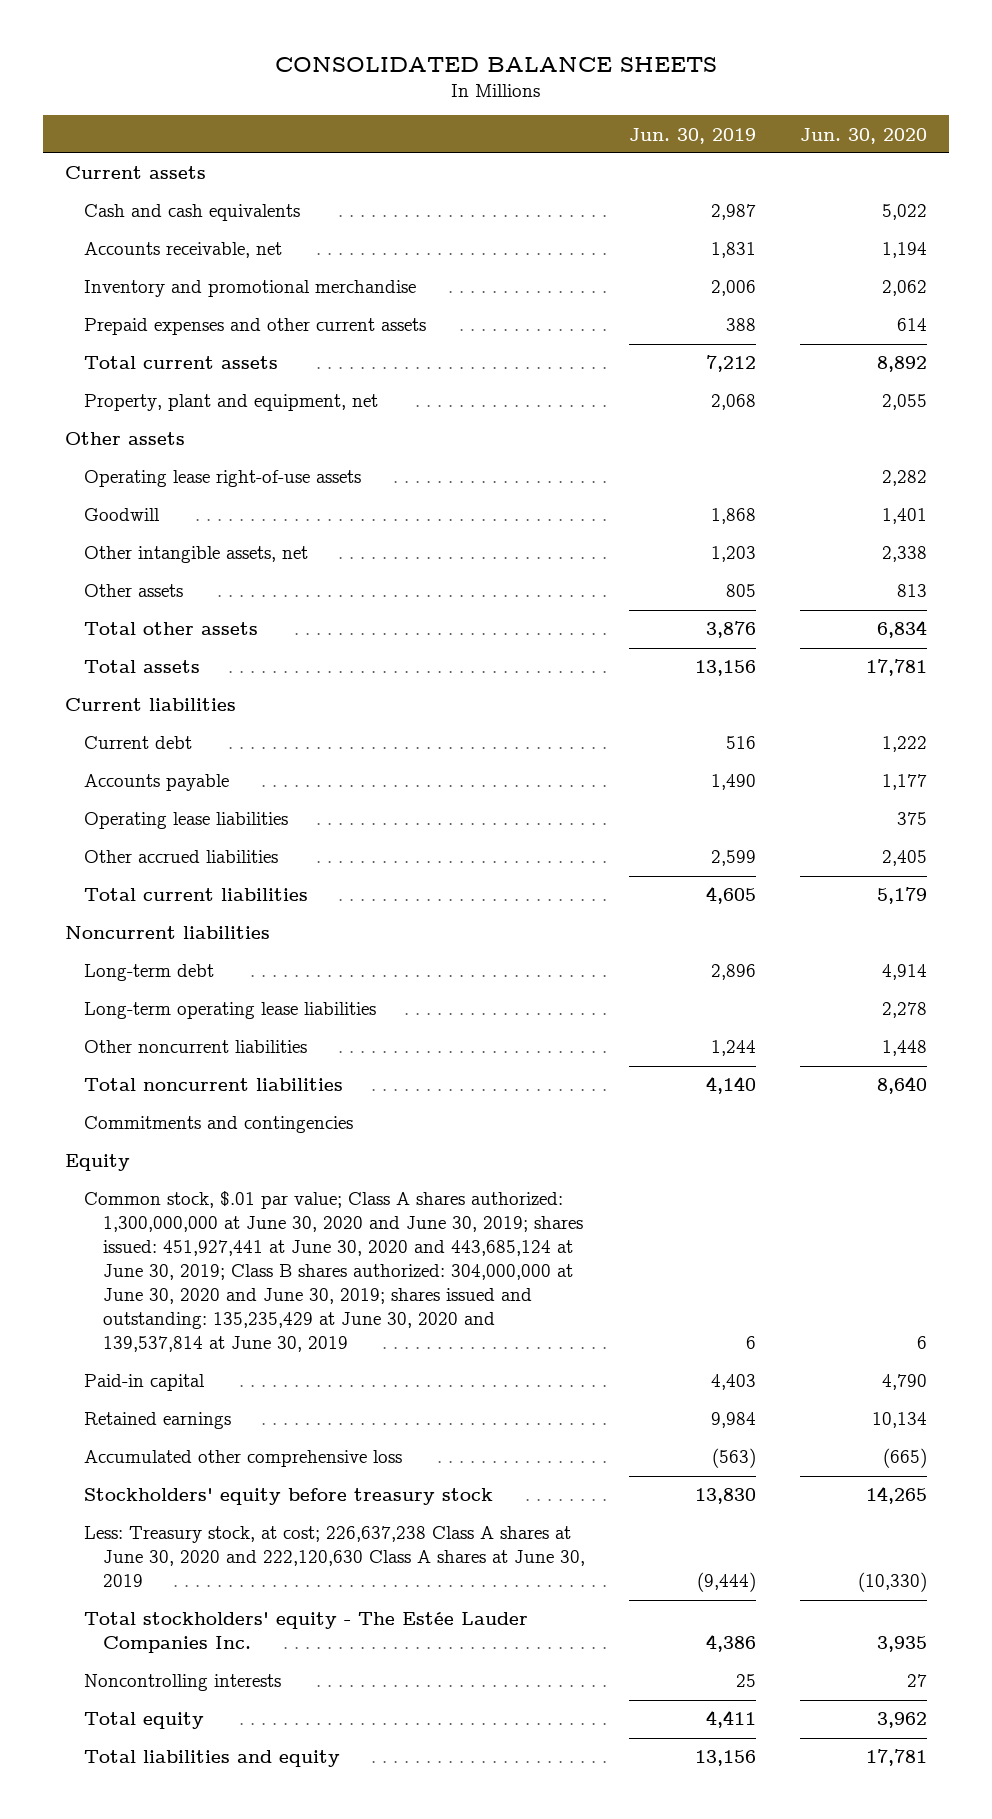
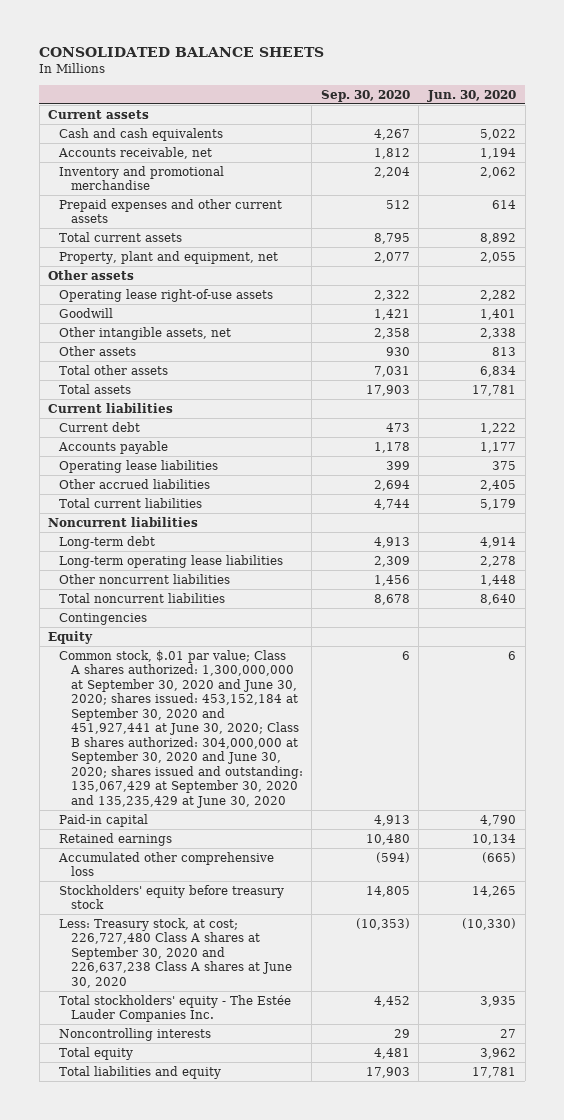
[629,127,757,144] Jun. 30, 2019 -> none
none -> [320,89,410,102] Sep. 30, 2020
[84,1116,354,1134] Commitments and contingencies -> [59,612,148,625] Contingencies
[84,1191,584,1353] Common stock, $.01 par value; Class A shares authorized: 1,300,000,000 at June 30, 2020 and June 30, 2019; shares issued: 451,927,441 at June 30, 2020 and 443,685,124 at June 30, 2019; Class B shares authorized: 304,000,000 at June 30, 2020 and June 30, 2019; shares issued and outstanding: 135,235,429 at June 30, 2020 and 139,537,814 at June 30, 2019 -> [59,649,303,808] Common stock, $.01 par value; Class A shares authorized: 1,300,000,000 at September 30, 2020 and June 30, 2020; shares issued: 453,152,184 at September 30, 2020 and 451,927,441 at June 30, 2020; Class B shares authorized: 304,000,000 at September 30, 2020 and June 30, 2020; shares issued and outstanding: 135,067,429 at September 30, 2020 and 135,235,429 at June 30, 2020
[84,1526,586,1588] Less: Treasury stock, at cost; 226,637,238 Class A shares at June 30, 2020 and 222,120,630 Class A shares at June 30, 2019 -> [59,917,292,988] Less: Treasury stock, at cost; 226,727,480 Class A shares at September 30, 2020 and 226,637,238 Class A shares at June 30, 2020

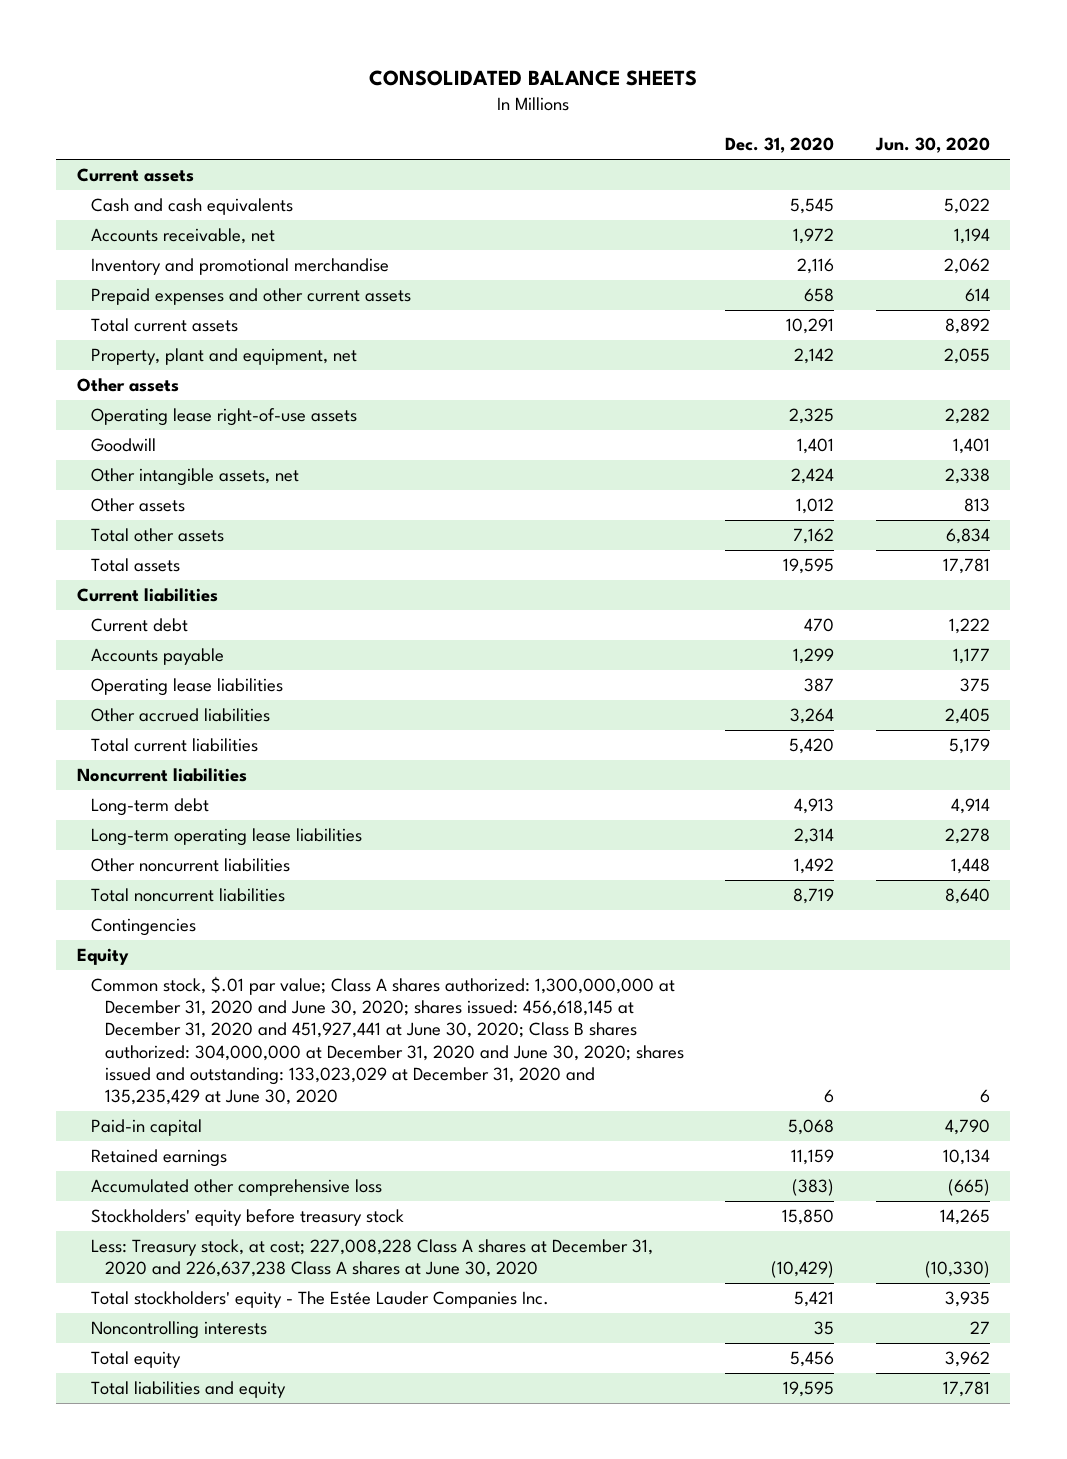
[320,89,410,102] Sep. 30, 2020 -> none
none -> [725,137,835,154] Dec. 31, 2020
[59,649,303,808] Common stock, $.01 par value; Class A shares authorized: 1,300,000,000 at September 30, 2020 and June 30, 2020; shares issued: 453,152,184 at September 30, 2020 and 451,927,441 at June 30, 2020; Class B shares authorized: 304,000,000 at September 30, 2020 and June 30, 2020; shares issued and outstanding: 135,067,429 at September 30, 2020 and 135,235,429 at June 30, 2020 -> [90,976,684,1105] Common stock, $.01 par value; Class A shares authorized: 1,300,000,000 at December 31, 2020 and June 30, 2020; shares issued: 456,618,145 at December 31, 2020 and 451,927,441 at June 30, 2020; Class B shares authorized: 304,000,000 at December 31, 2020 and June 30, 2020; shares issued and outstanding: 133,023,029 at December 31, 2020 and 135,235,429 at June 30, 2020
[59,917,292,988] Less: Treasury stock, at cost; 226,727,480 Class A shares at September 30, 2020 and 226,637,238 Class A shares at June 30, 2020 -> [90,1239,653,1278] Less: Treasury stock, at cost; 227,008,228 Class A shares at December 31, 2020 and 226,637,238 Class A shares at June 30, 2020

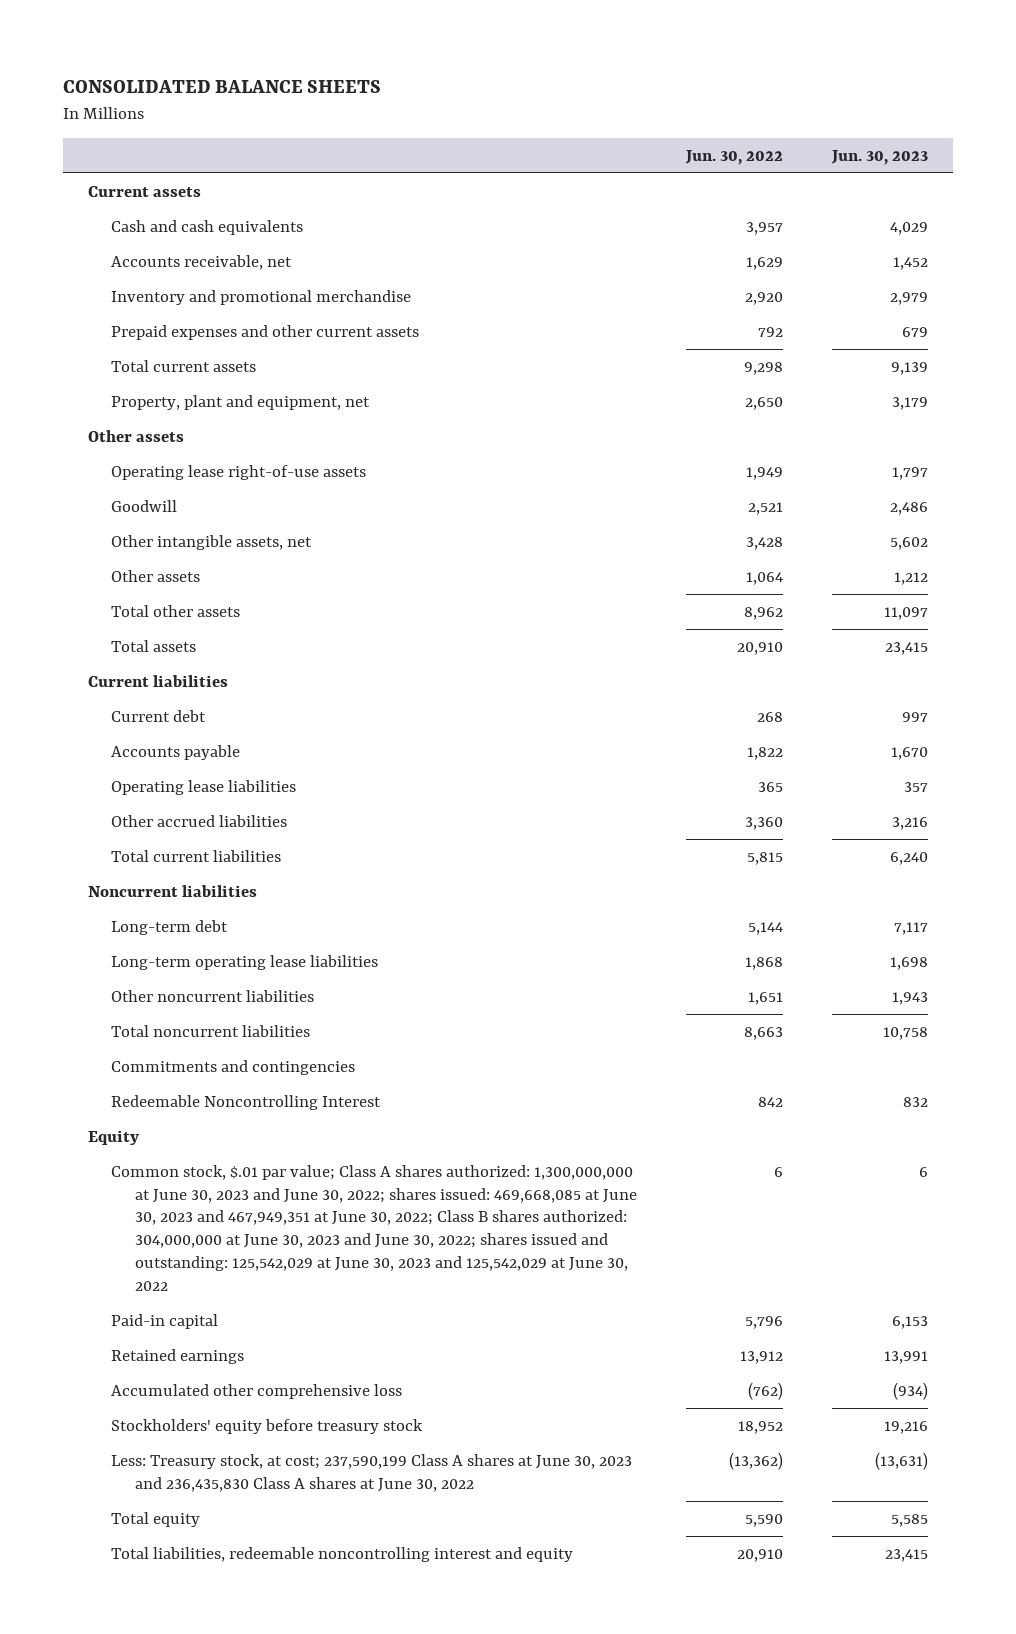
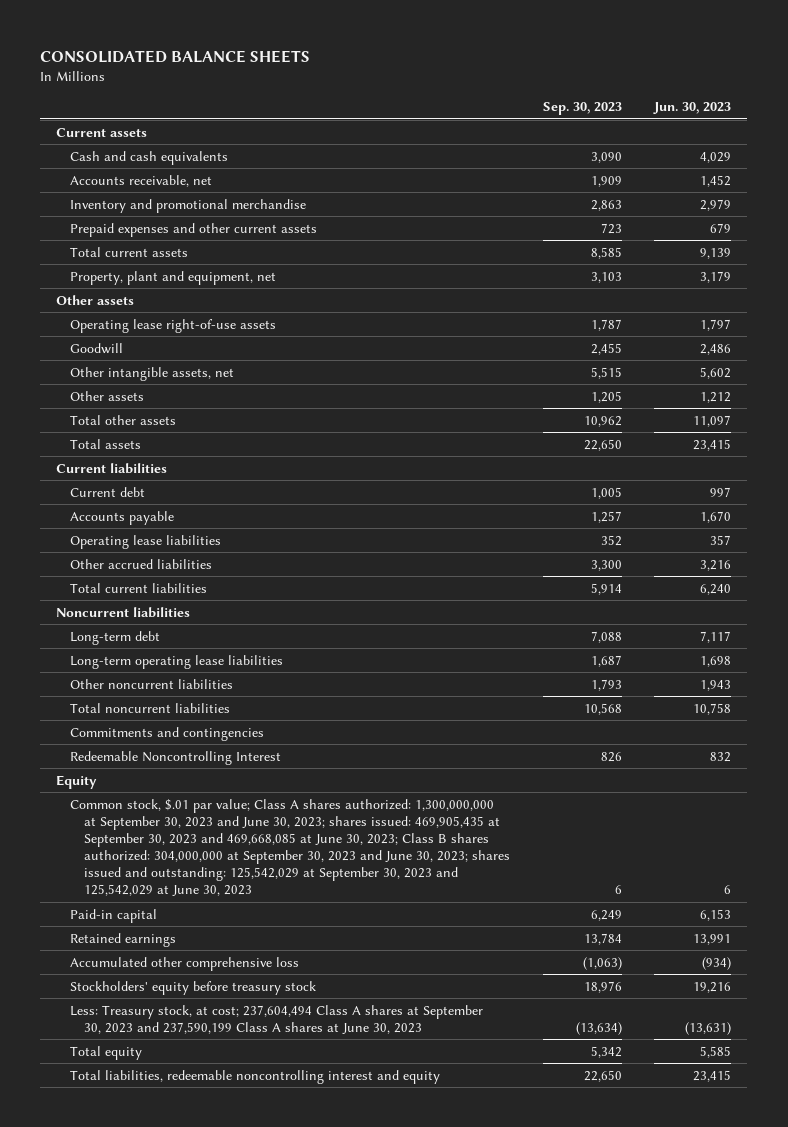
[684,149,783,165] Jun. 30, 2022 -> none
none -> [542,102,622,116] Sep. 30, 2023
[111,1164,637,1291] Common stock, $.01 par value; Class A shares authorized: 1,300,000,000 at June 30, 2023 and June 30, 2022; shares issued: 469,668,085 at June 30, 2023 and 467,949,351 at June 30, 2022; Class B shares authorized: 304,000,000 at June 30, 2023 and June 30, 2022; shares issued and outstanding: 125,542,029 at June 30, 2023 and 125,542,029 at June 30, 2022 -> [70,798,511,897] Common stock, $.01 par value; Class A shares authorized: 1,300,000,000 at September 30, 2023 and June 30, 2023; shares issued: 469,905,435 at September 30, 2023 and 469,668,085 at June 30, 2023; Class B shares authorized: 304,000,000 at September 30, 2023 and June 30, 2023; shares issued and outstanding: 125,542,029 at September 30, 2023 and 125,542,029 at June 30, 2023
[111,1453,633,1492] Less: Treasury stock, at cost; 237,590,199 Class A shares at June 30, 2023 and 236,435,830 Class A shares at June 30, 2022 -> [70,1004,484,1034] Less: Treasury stock, at cost; 237,604,494 Class A shares at September 30, 2023 and 237,590,199 Class A shares at June 30, 2023

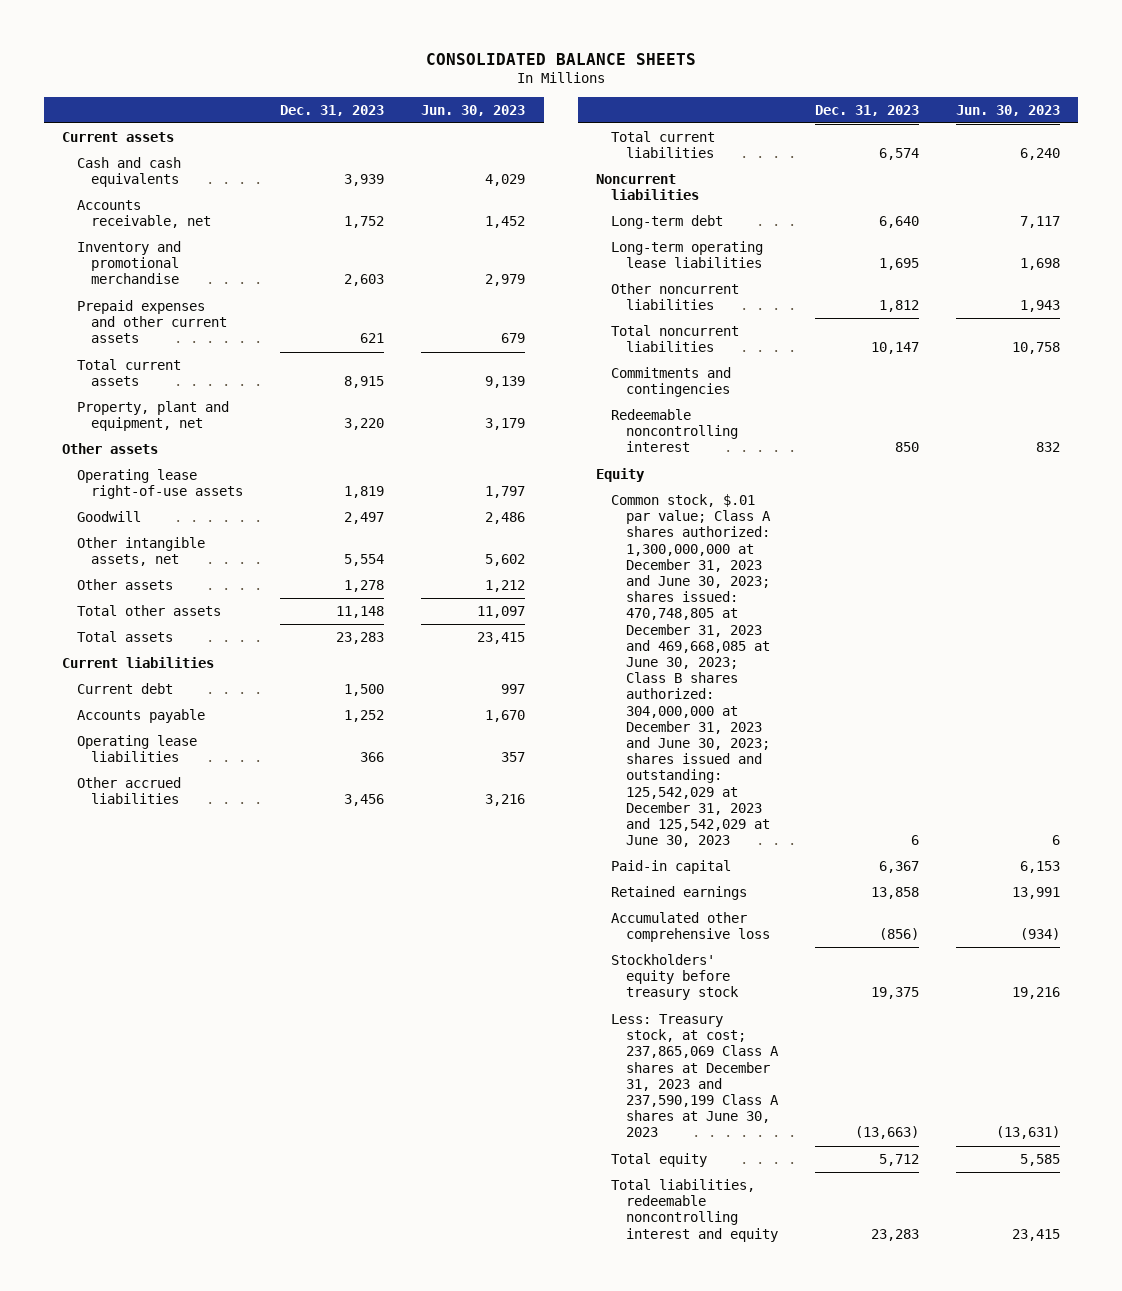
[542,102,622,116] Sep. 30, 2023 -> none
none -> [280,104,385,116] Dec. 31, 2023
[70,750,282,765] Redeemable Noncontrolling Interest -> [610,409,738,453] Redeemable noncontrolling interest
[70,798,511,897] Common stock, $.01 par value; Class A shares authorized: 1,300,000,000 at September 30, 2023 and June 30, 2023; shares issued: 469,905,435 at September 30, 2023 and 469,668,085 at June 30, 2023; Class B shares authorized: 304,000,000 at September 30, 2023 and June 30, 2023; shares issued and outstanding: 125,542,029 at September 30, 2023 and 125,542,029 at June 30, 2023 -> [610,494,771,848] Common stock, $.01 par value; Class A shares authorized: 1,300,000,000 at December 31, 2023 and June 30, 2023; shares issued: 470,748,805 at December 31, 2023 and 469,668,085 at June 30, 2023; Class B shares authorized: 304,000,000 at December 31, 2023 and June 30, 2023; shares issued and outstanding: 125,542,029 at December 31, 2023 and 125,542,029 at June 30, 2023
[70,1004,484,1034] Less: Treasury stock, at cost; 237,604,494 Class A shares at September 30, 2023 and 237,590,199 Class A shares at June 30, 2023 -> [610,1014,779,1138] Less: Treasury stock, at cost; 237,865,069 Class A shares at December 31, 2023 and 237,590,199 Class A shares at June 30, 2023

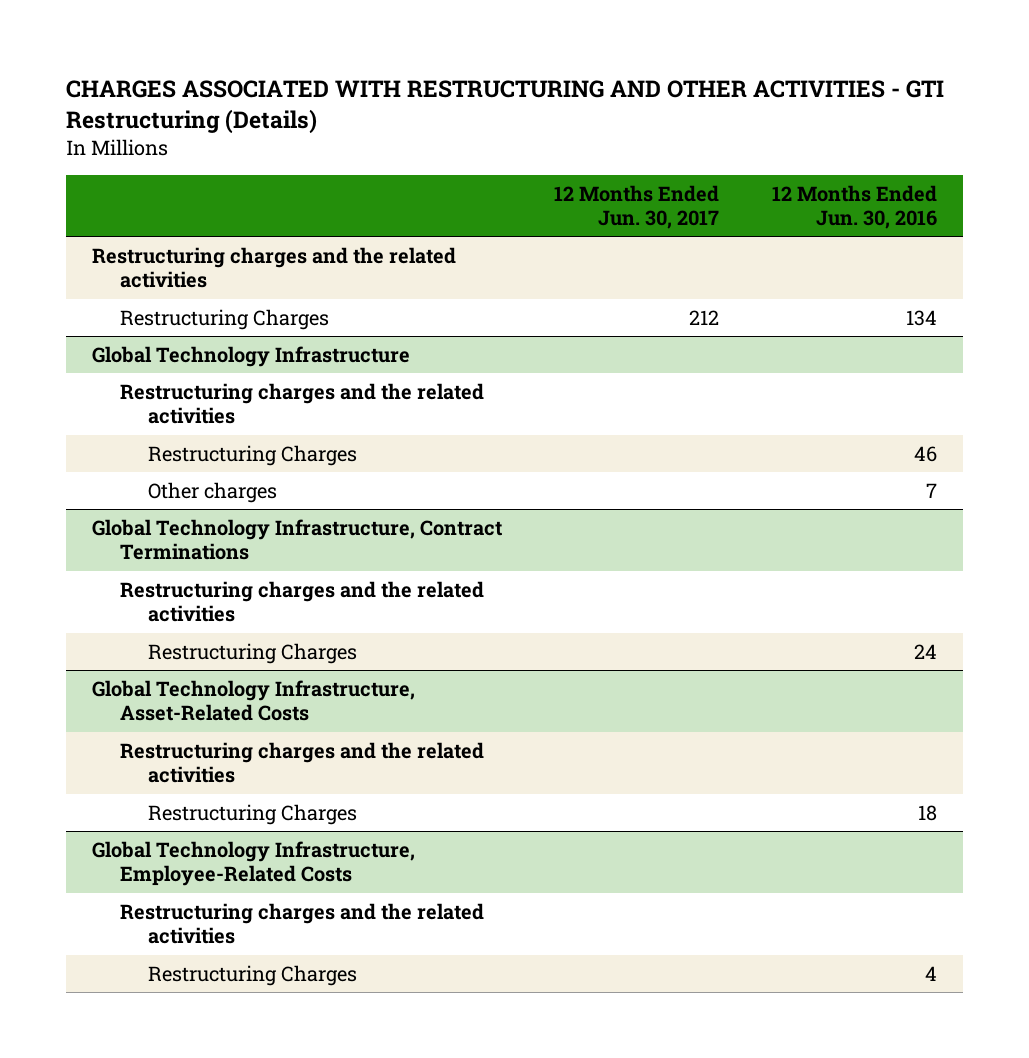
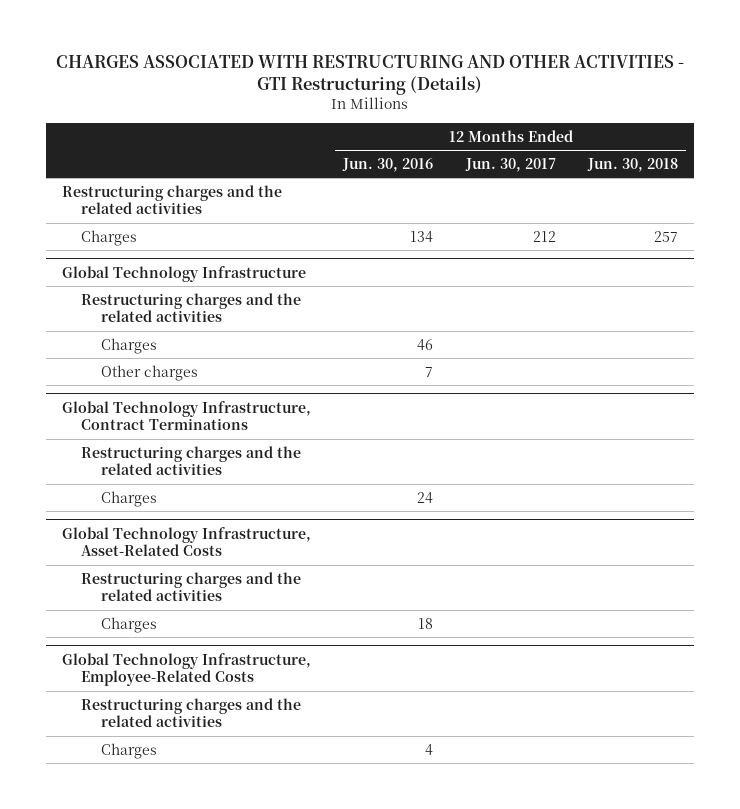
none -> [587,157,679,172] Jun. 30, 2018
[119,308,329,330] Restructuring Charges -> [81,229,138,246] Charges
[147,444,357,466] Restructuring Charges -> [100,337,157,354] Charges
[147,642,357,664] Restructuring Charges -> [100,490,157,507] Charges
[147,803,357,825] Restructuring Charges -> [100,616,157,633] Charges
[147,964,357,986] Restructuring Charges -> [100,742,157,759] Charges

